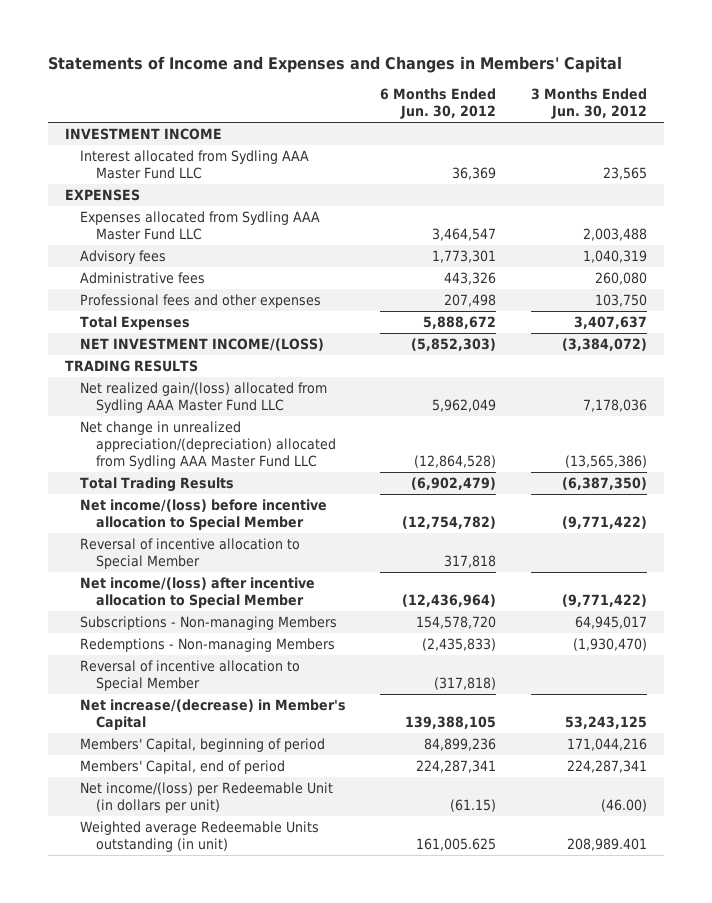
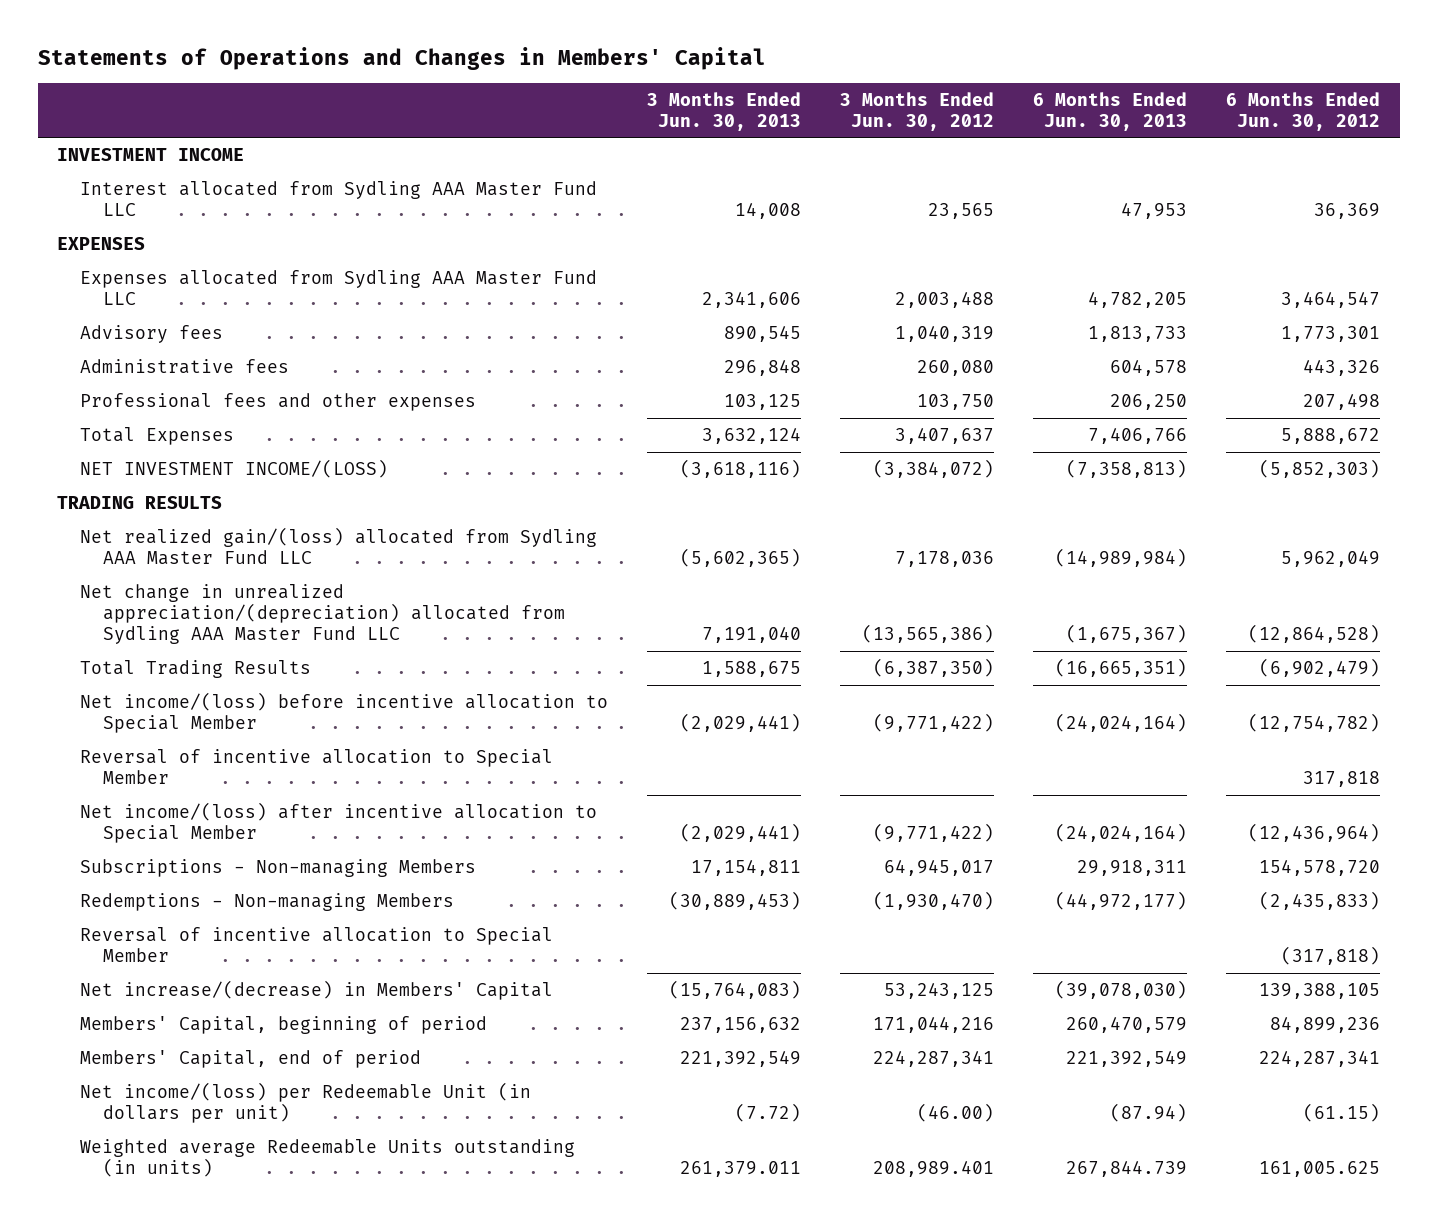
[47,56,622,74] Statements of Income and Expenses and Changes in Members' Capital -> [37,47,766,71] Statements of Operations and Changes in Members' Capital
none -> [646,91,801,131] 3 Months Ended Jun. 30, 2013
none -> [1033,91,1188,131] 6 Months Ended Jun. 30, 2013
[80,699,347,731] Net increase/(decrease) in Member's Capital -> [79,979,553,1000] Net increase/(decrease) in Members' Capital
[80,821,320,853] Weighted average Redeemable Units outstanding (in unit) -> [79,1138,575,1178] Weighted average Redeemable Units outstanding (in units)

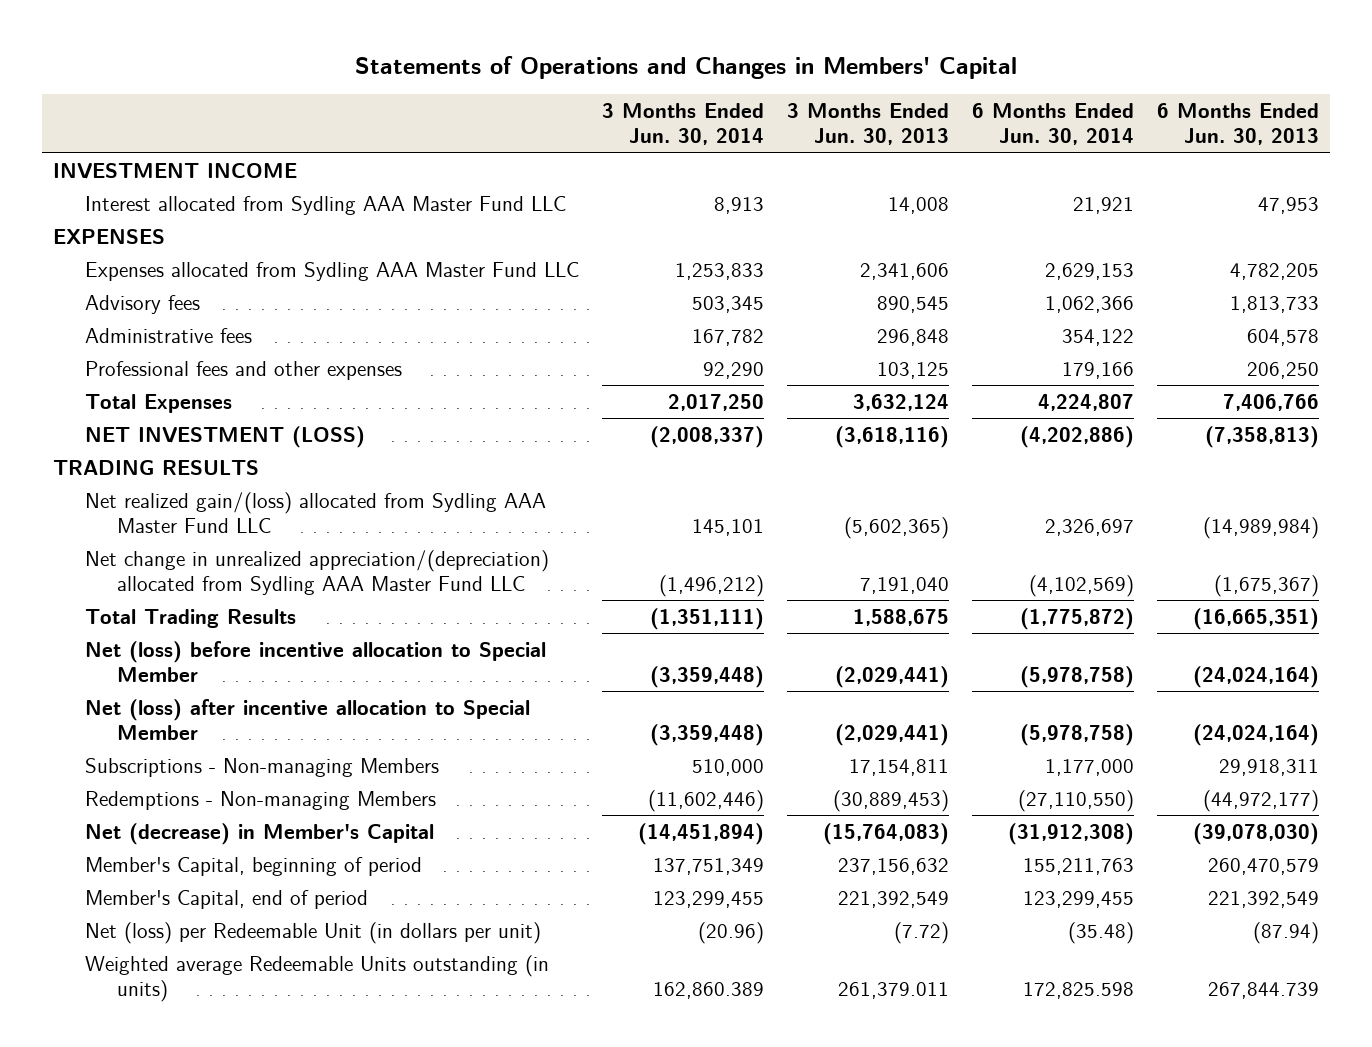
[840,91,995,131] 3 Months Ended Jun. 30, 2012 -> none
[1226,91,1381,131] 6 Months Ended Jun. 30, 2012 -> none
none -> [602,103,765,146] 3 Months Ended Jun. 30, 2014
none -> [971,103,1134,146] 6 Months Ended Jun. 30, 2014
[79,458,388,478] NET INVESTMENT INCOME/(LOSS) -> [85,425,366,448] NET INVESTMENT (LOSS)
[79,748,553,785] Reversal of incentive allocation to Special Member -> none
[79,691,608,734] Net income/(loss) before incentive allocation to Special Member -> [85,640,547,683] Net (loss) before incentive allocation to Special Member
[79,801,597,844] Net income/(loss) after incentive allocation to Special Member -> [85,698,531,741] Net (loss) after incentive allocation to Special Member
[79,926,553,963] Reversal of incentive allocation to Special Member -> none
[79,979,553,1000] Net increase/(decrease) in Members' Capital -> [85,822,435,845] Net (decrease) in Member's Capital
[79,1015,487,1034] Members' Capital, beginning of period -> [85,856,423,876] Member's Capital, beginning of period
[79,1049,421,1068] Members' Capital, end of period -> [85,889,369,909] Member's Capital, end of period
[79,1081,531,1124] Net income/(loss) per Redeemable Unit (in dollars per unit) -> [85,921,542,944] Net (loss) per Redeemable Unit (in dollars per unit)

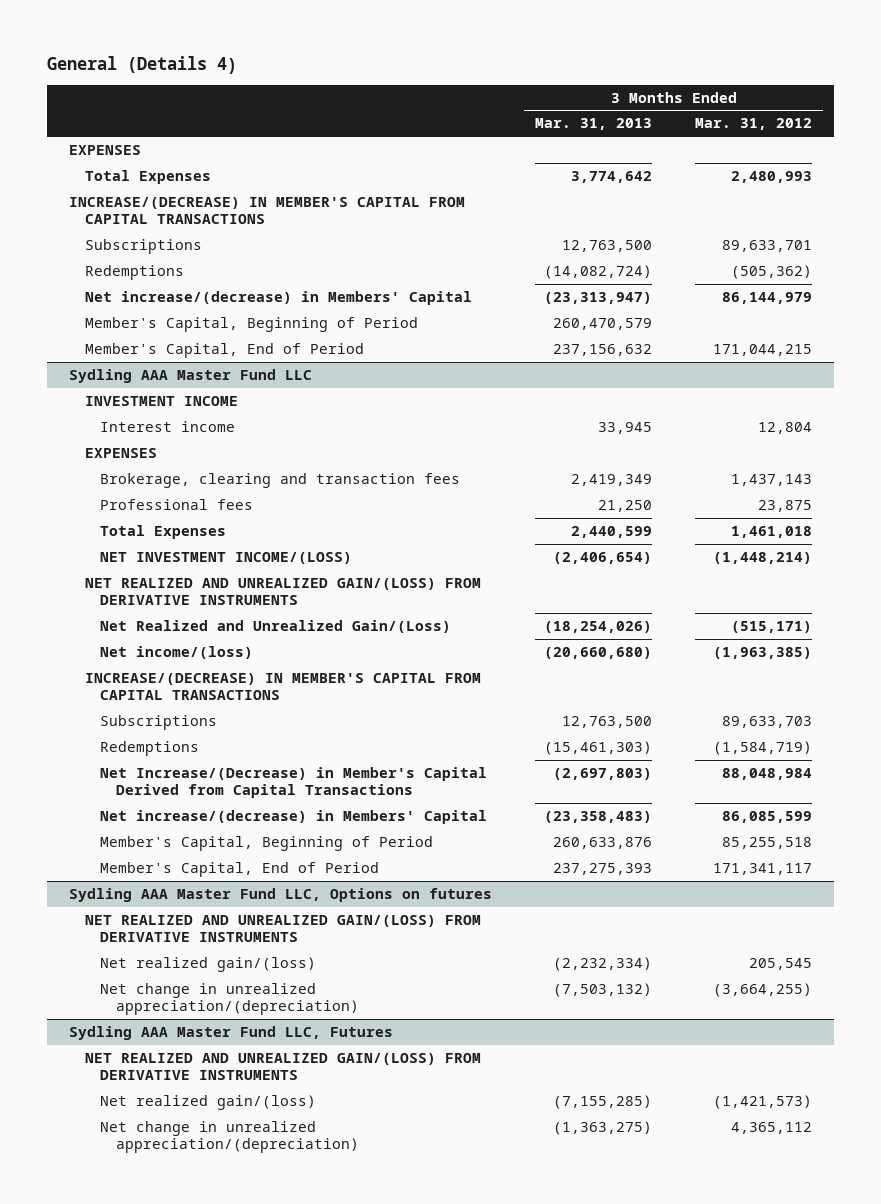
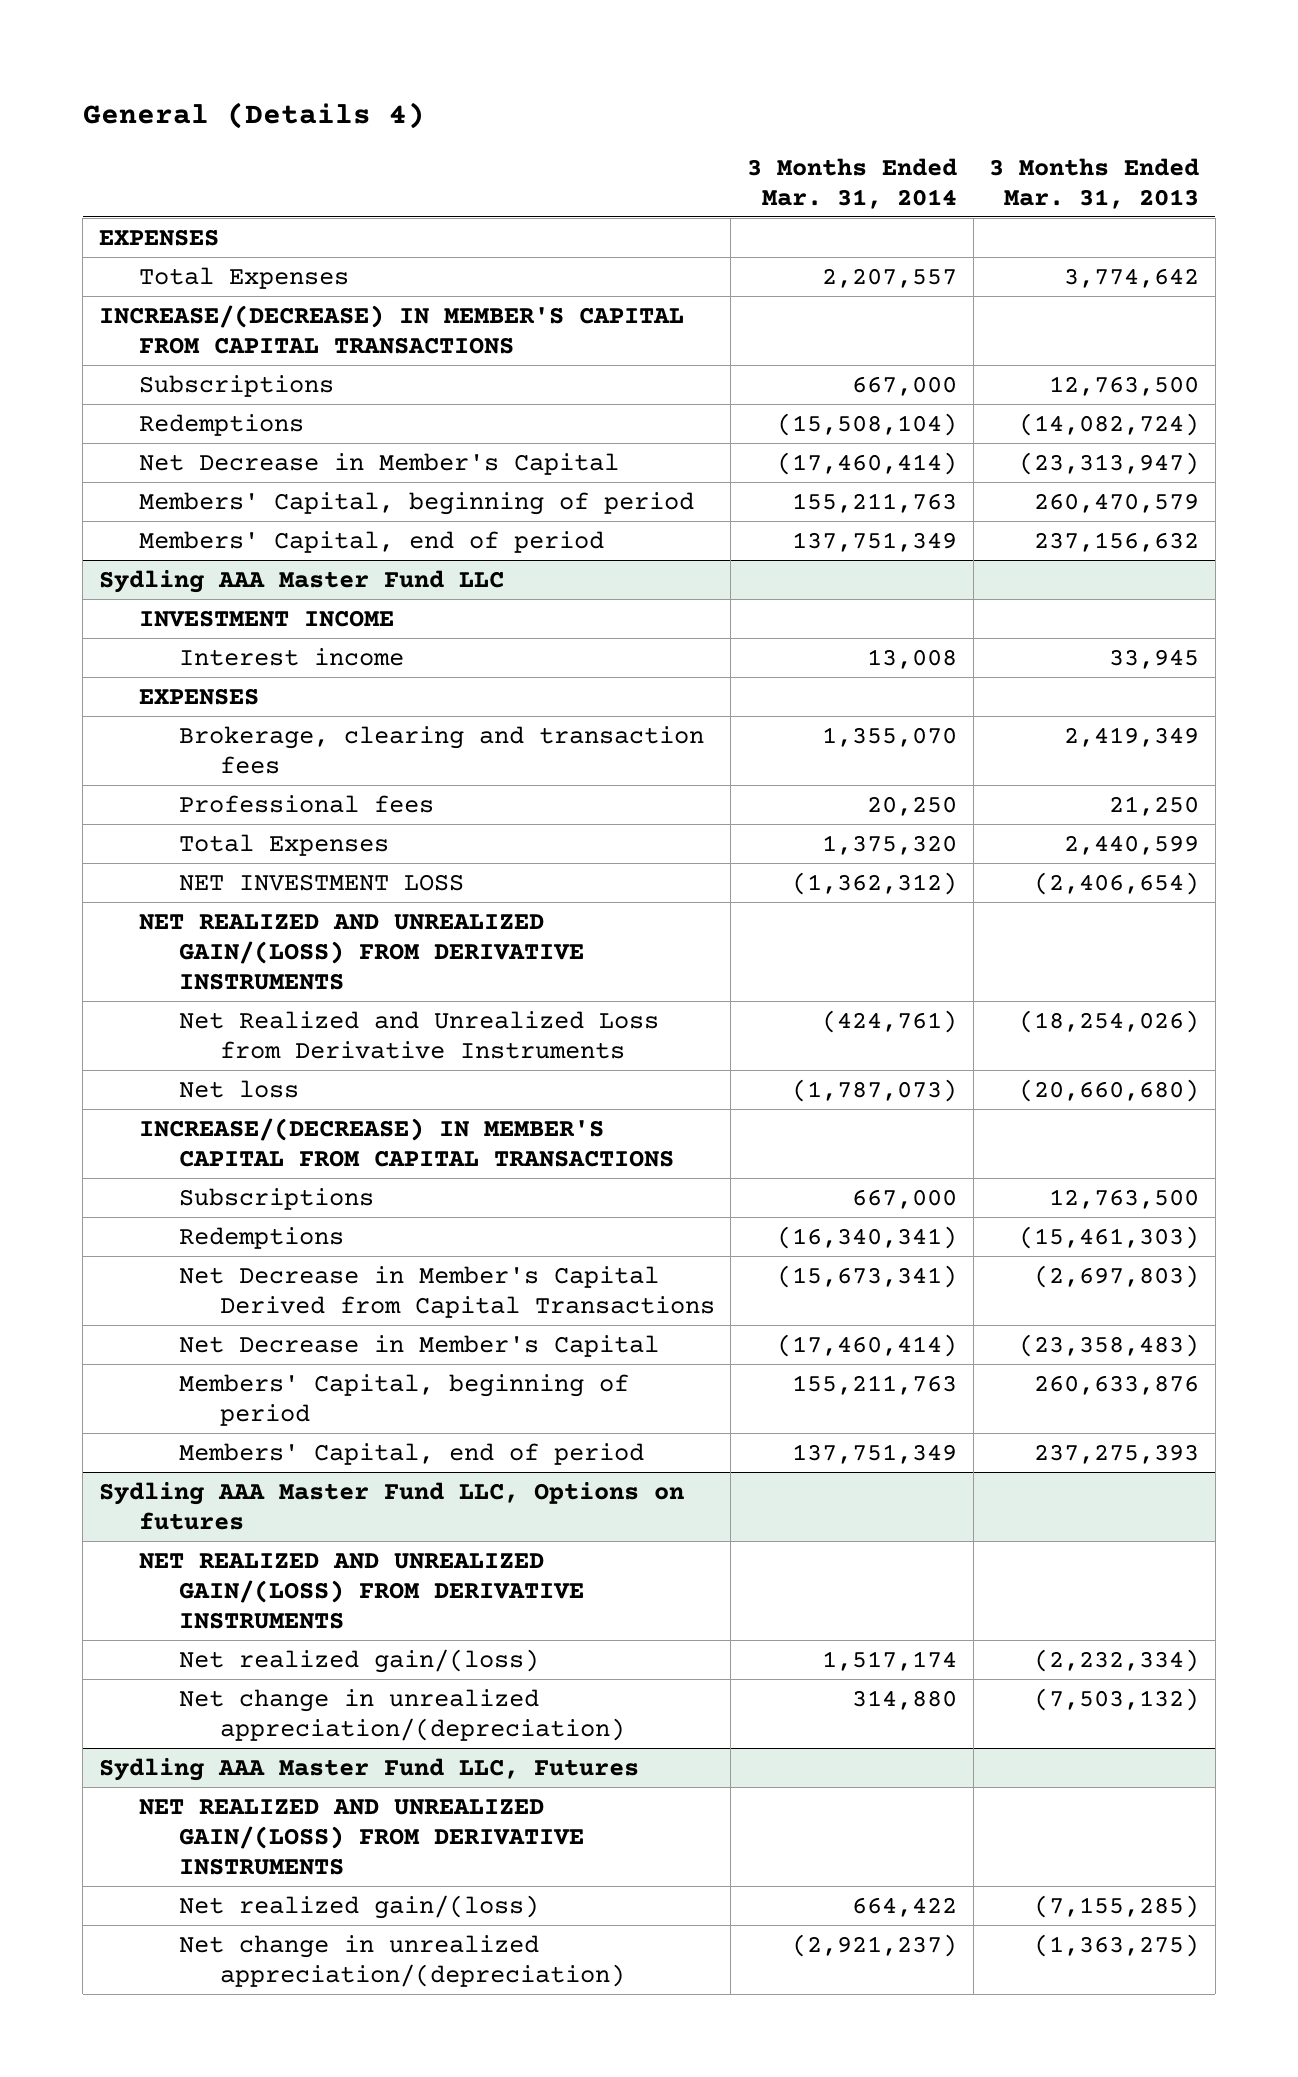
[695,118,813,131] Mar. 31, 2012 -> none
none -> [746,157,957,209] 3 Months Ended Mar. 31, 2014
[84,291,472,306] Net increase/(decrease) in Members' Capital -> [139,452,620,475] Net Decrease in Member's Capital
[84,317,418,333] Member's Capital, Beginning of Period -> [139,491,695,515] Members' Capital, beginning of period
[84,343,364,359] Member's Capital, End of Period -> [139,530,605,553] Members' Capital, end of period
[100,552,353,565] NET INVESTMENT INCOME/(LOSS) -> [179,873,465,891] NET INVESTMENT LOSS
[100,620,452,634] Net Realized and Unrealized Gain/(Loss) -> [179,1010,660,1059] Net Realized and Unrealized Loss from Derivative Instruments
[100,646,254,660] Net income/(loss) -> [179,1079,300,1098] Net loss
[100,767,488,799] Net Increase/(Decrease) in Member's Capital Derived from Capital Transactions -> [179,1265,715,1318] Net Decrease in Member's Capital Derived from Capital Transactions
[100,810,488,825] Net increase/(decrease) in Members' Capital -> [179,1334,660,1357] Net Decrease in Member's Capital
[100,836,434,852] Member's Capital, Beginning of Period -> [179,1373,630,1426] Members' Capital, beginning of period
[100,862,380,878] Member's Capital, End of Period -> [179,1442,645,1465] Members' Capital, end of period

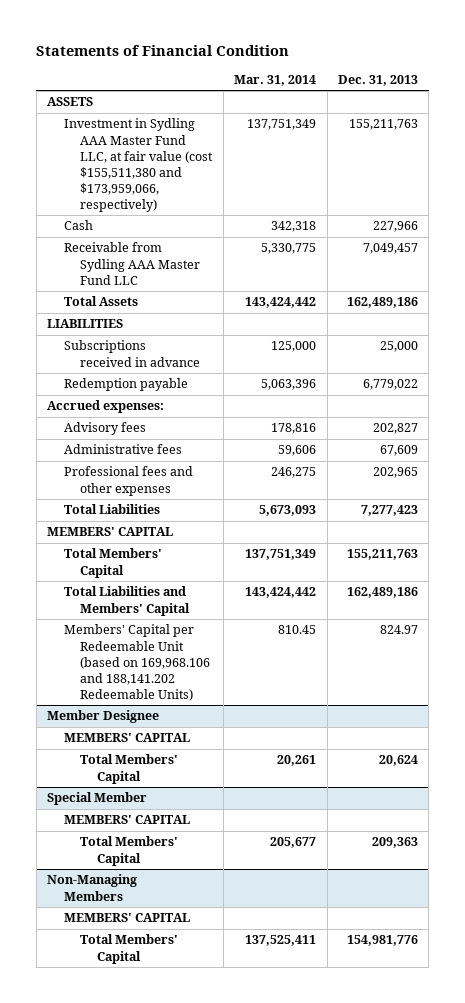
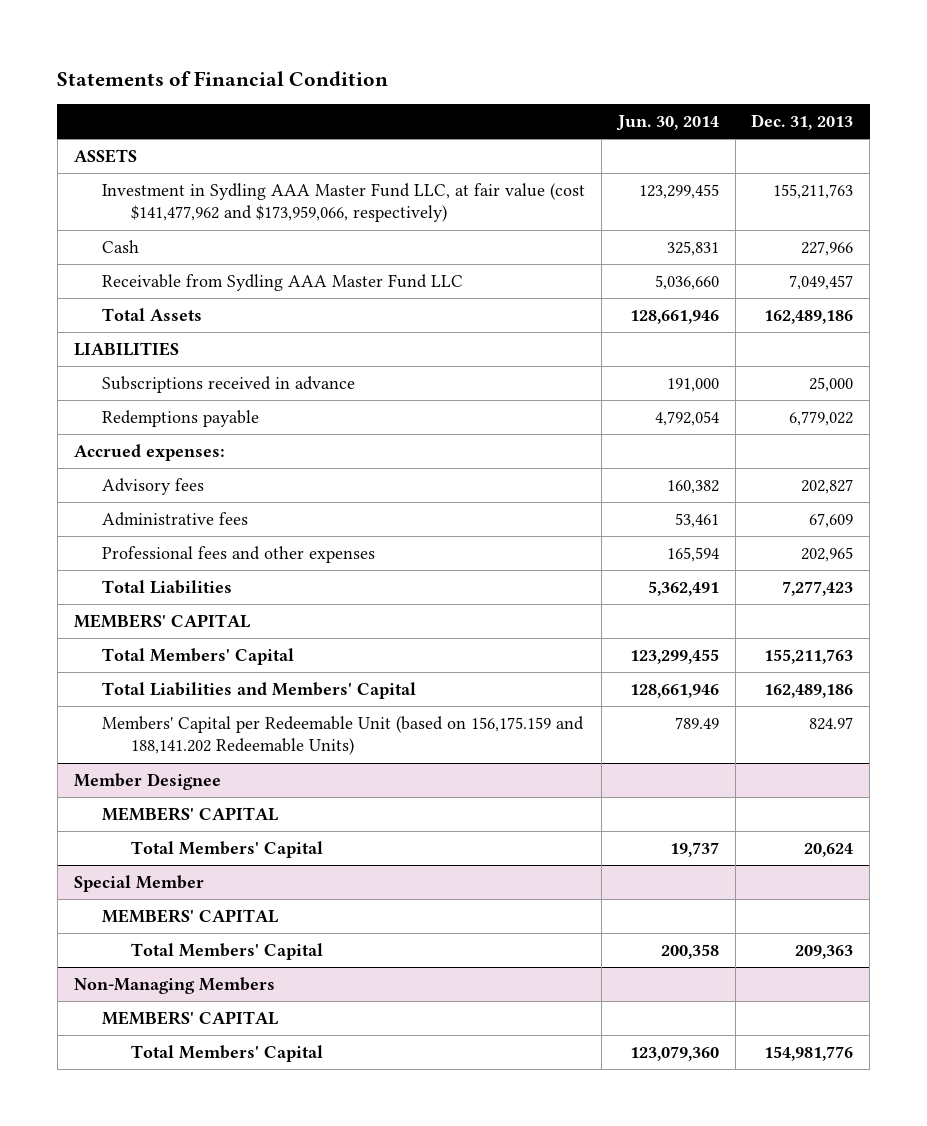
[234,74,317,86] Mar. 31, 2014 -> none
none -> [615,114,719,131] Jun. 30, 2014
[63,118,214,212] Investment in Sydling AAA Master Fund LLC, at fair value (cost $155,511,380 and $173,959,066, respectively) -> [102,183,586,223] Investment in Sydling AAA Master Fund LLC, at fair value (cost $141,477,962 and $173,959,066, respectively)
[63,378,188,392] Redemption payable -> [102,410,260,428] Redemptions payable
[63,624,211,701] Members' Capital per Redeemable Unit (based on 169,968.106 and 188,141.202 Redeemable Units) -> [102,716,585,756] Members' Capital per Redeemable Unit (based on 156,175.159 and 188,141.202 Redeemable Units)

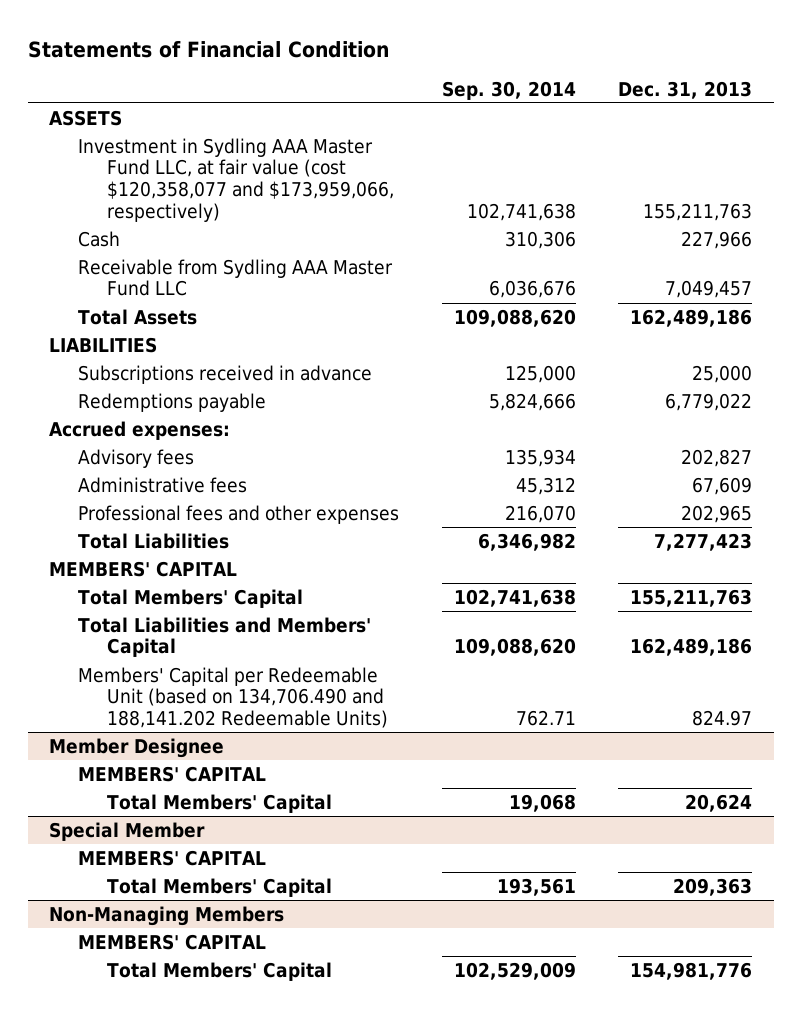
[615,114,719,131] Jun. 30, 2014 -> none
none -> [441,80,576,100] Sep. 30, 2014
[102,183,586,223] Investment in Sydling AAA Master Fund LLC, at fair value (cost $141,477,962 and $173,959,066, respectively) -> [78,137,394,223] Investment in Sydling AAA Master Fund LLC, at fair value (cost $120,358,077 and $173,959,066, respectively)
[102,716,585,756] Members' Capital per Redeemable Unit (based on 156,175.159 and 188,141.202 Redeemable Units) -> [78,666,388,729] Members' Capital per Redeemable Unit (based on 134,706.490 and 188,141.202 Redeemable Units)

